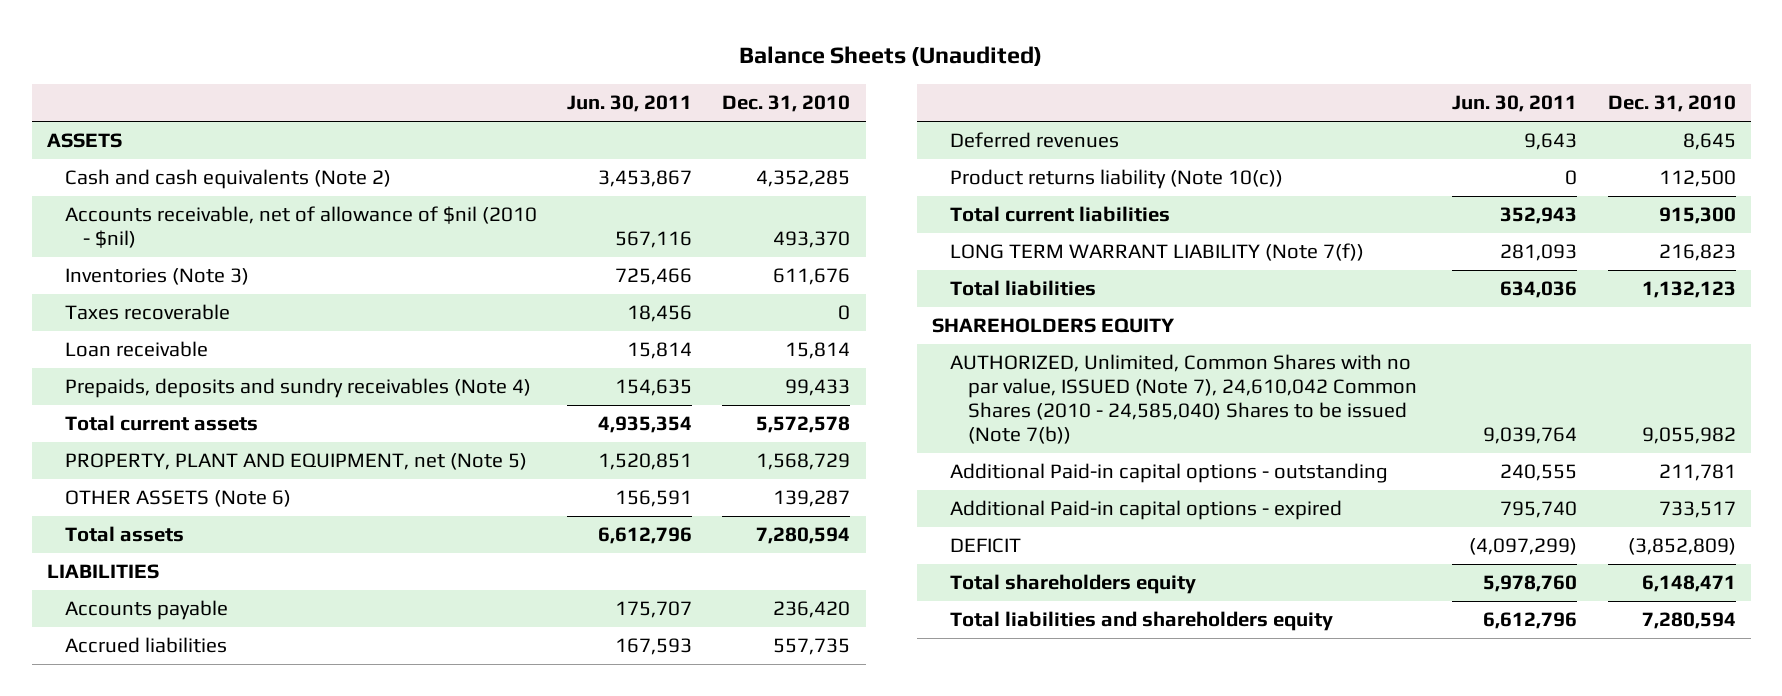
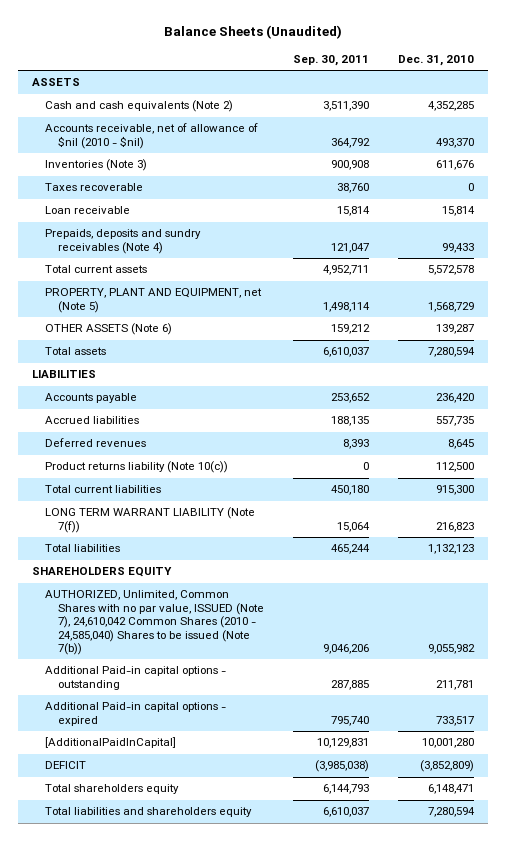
[567,95,693,113] Jun. 30, 2011 -> none
none -> [292,54,369,66] Sep. 30, 2011
none -> [44,737,176,749] [AdditionalPaidInCapital]

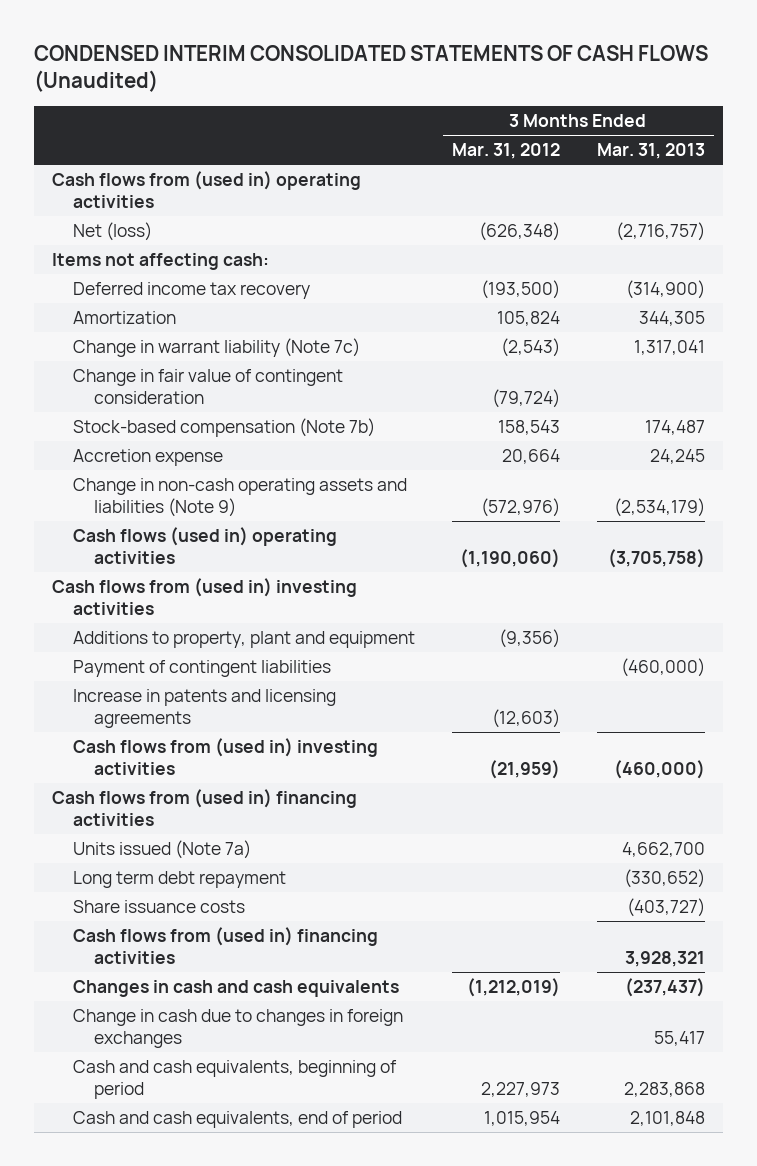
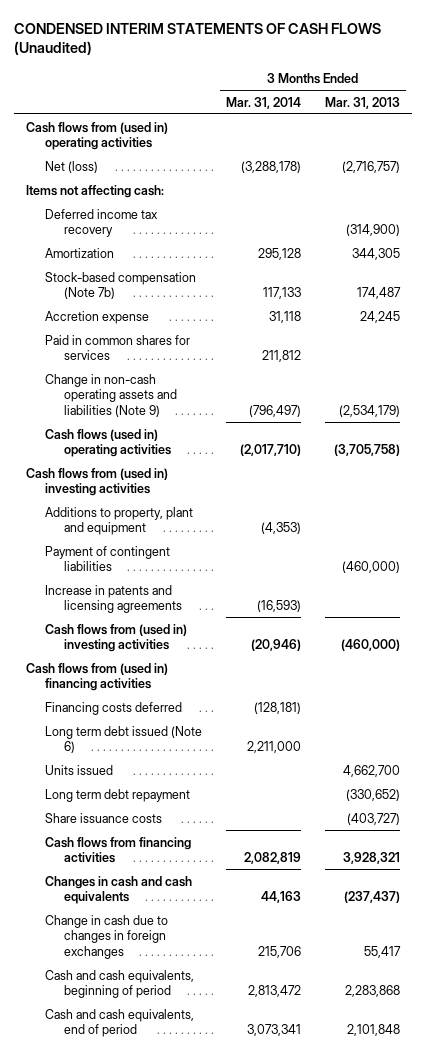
[33,44,708,93] CONDENSED INTERIM CONSOLIDATED STATEMENTS OF CASH FLOWS (Unaudited) -> [14,22,382,56] CONDENSED INTERIM STATEMENTS OF CASH FLOWS (Unaudited)
[451,143,560,160] Mar. 31, 2012 -> none
none -> [225,96,301,109] Mar. 31, 2014
[72,337,360,357] Change in warrant liability (Note 7c) -> none
[72,368,343,404] Change in fair value of contingent consideration -> none
none -> [45,334,191,361] Paid in common shares for services
none -> [45,701,183,715] Financing costs deferred
none -> [45,725,203,754] Long term debt issued (Note 6)
[72,839,251,859] Units issued (Note 7a) -> [45,764,114,775] Units issued
[72,926,378,964] Cash flows from (used in) financing activities -> [45,836,192,864] Cash flows from financing activities

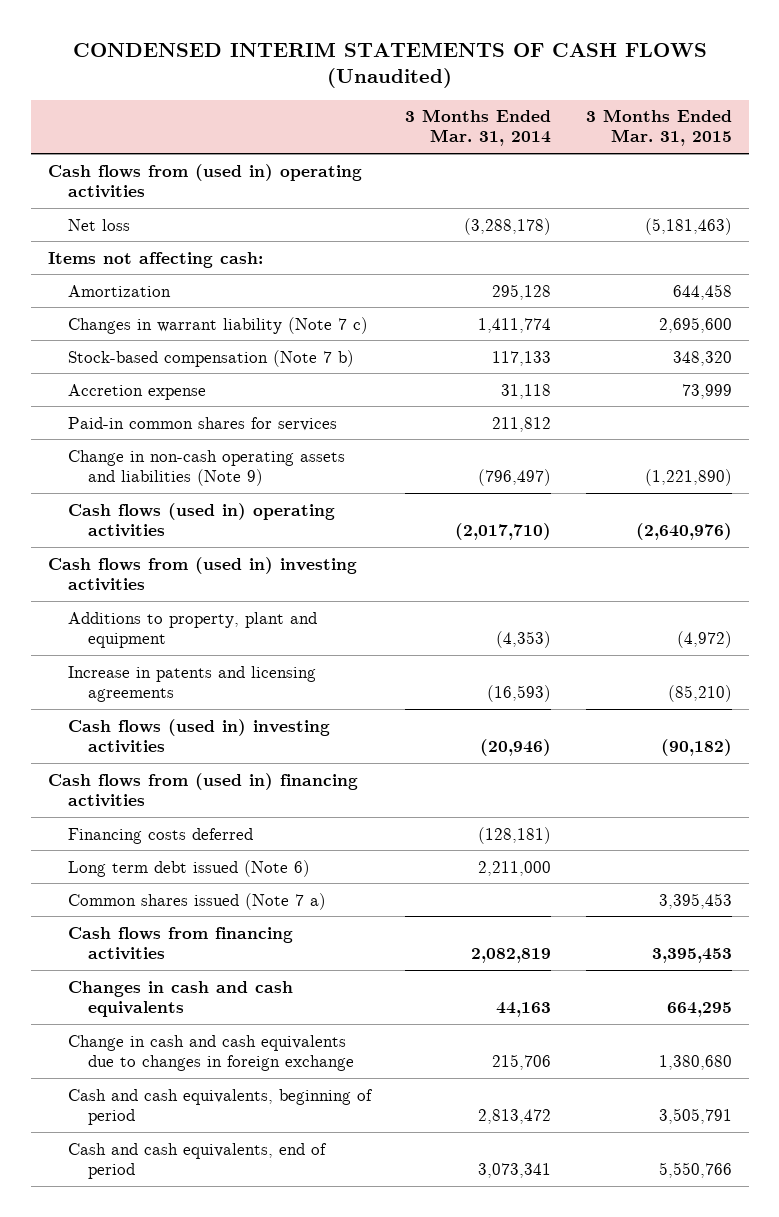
[324,96,400,109] Mar. 31, 2013 -> none
none -> [585,109,732,147] 3 Months Ended Mar. 31, 2015
[45,160,99,173] Net (loss) -> [67,218,130,231] Net loss
[45,208,159,238] Deferred income tax recovery -> none
none -> [67,316,368,334] Changes in warrant liability (Note 7 c)
[45,271,197,300] Stock-based compensation (Note 7b) -> [67,349,354,367] Stock-based compensation (Note 7 b)
[45,334,191,361] Paid in common shares for services -> [67,416,337,431] Paid-in common shares for services
[45,545,171,572] Payment of contingent liabilities -> none
[45,623,188,653] Cash flows from (used in) investing activities -> [67,718,330,753] Cash flows (used in) investing activities
[45,764,114,775] Units issued -> none
[45,788,191,802] Long term debt repayment -> none
[45,812,163,823] Share issuance costs -> none
none -> [67,892,326,910] Common shares issued (Note 7 a)
[45,914,169,959] Change in cash due to changes in foreign exchanges -> [67,1034,355,1071] Change in cash and cash equivalents due to changes in foreign exchange

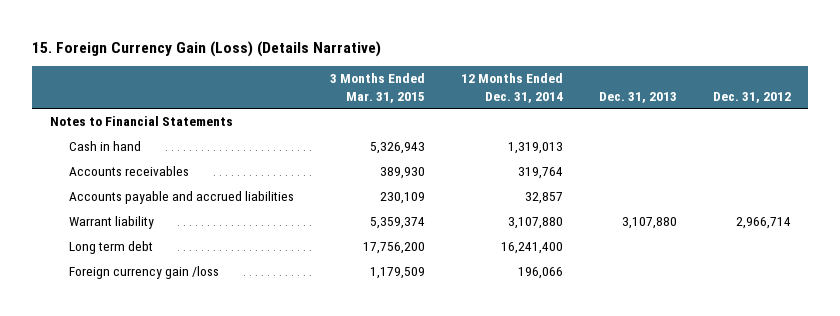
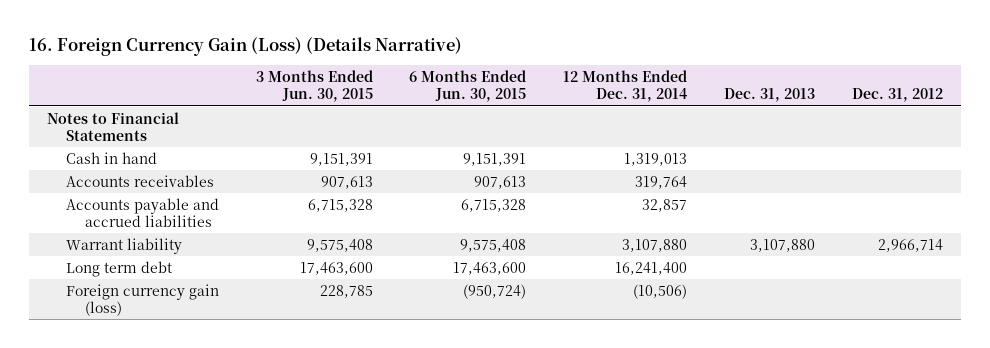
[31,40,381,57] 15. Foreign Currency Gain (Loss) (Details Narrative) -> [28,36,462,56] 16. Foreign Currency Gain (Loss) (Details Narrative)
[329,73,425,103] 3 Months Ended Mar. 31, 2015 -> none
none -> [255,70,373,103] 3 Months Ended Jun. 30, 2015
none -> [409,70,527,103] 6 Months Ended Jun. 30, 2015
[68,266,219,280] Foreign currency gain /loss -> [65,283,219,316] Foreign currency gain (loss)
[517,267,563,280] 196,066 -> [633,283,688,299] (10,506)

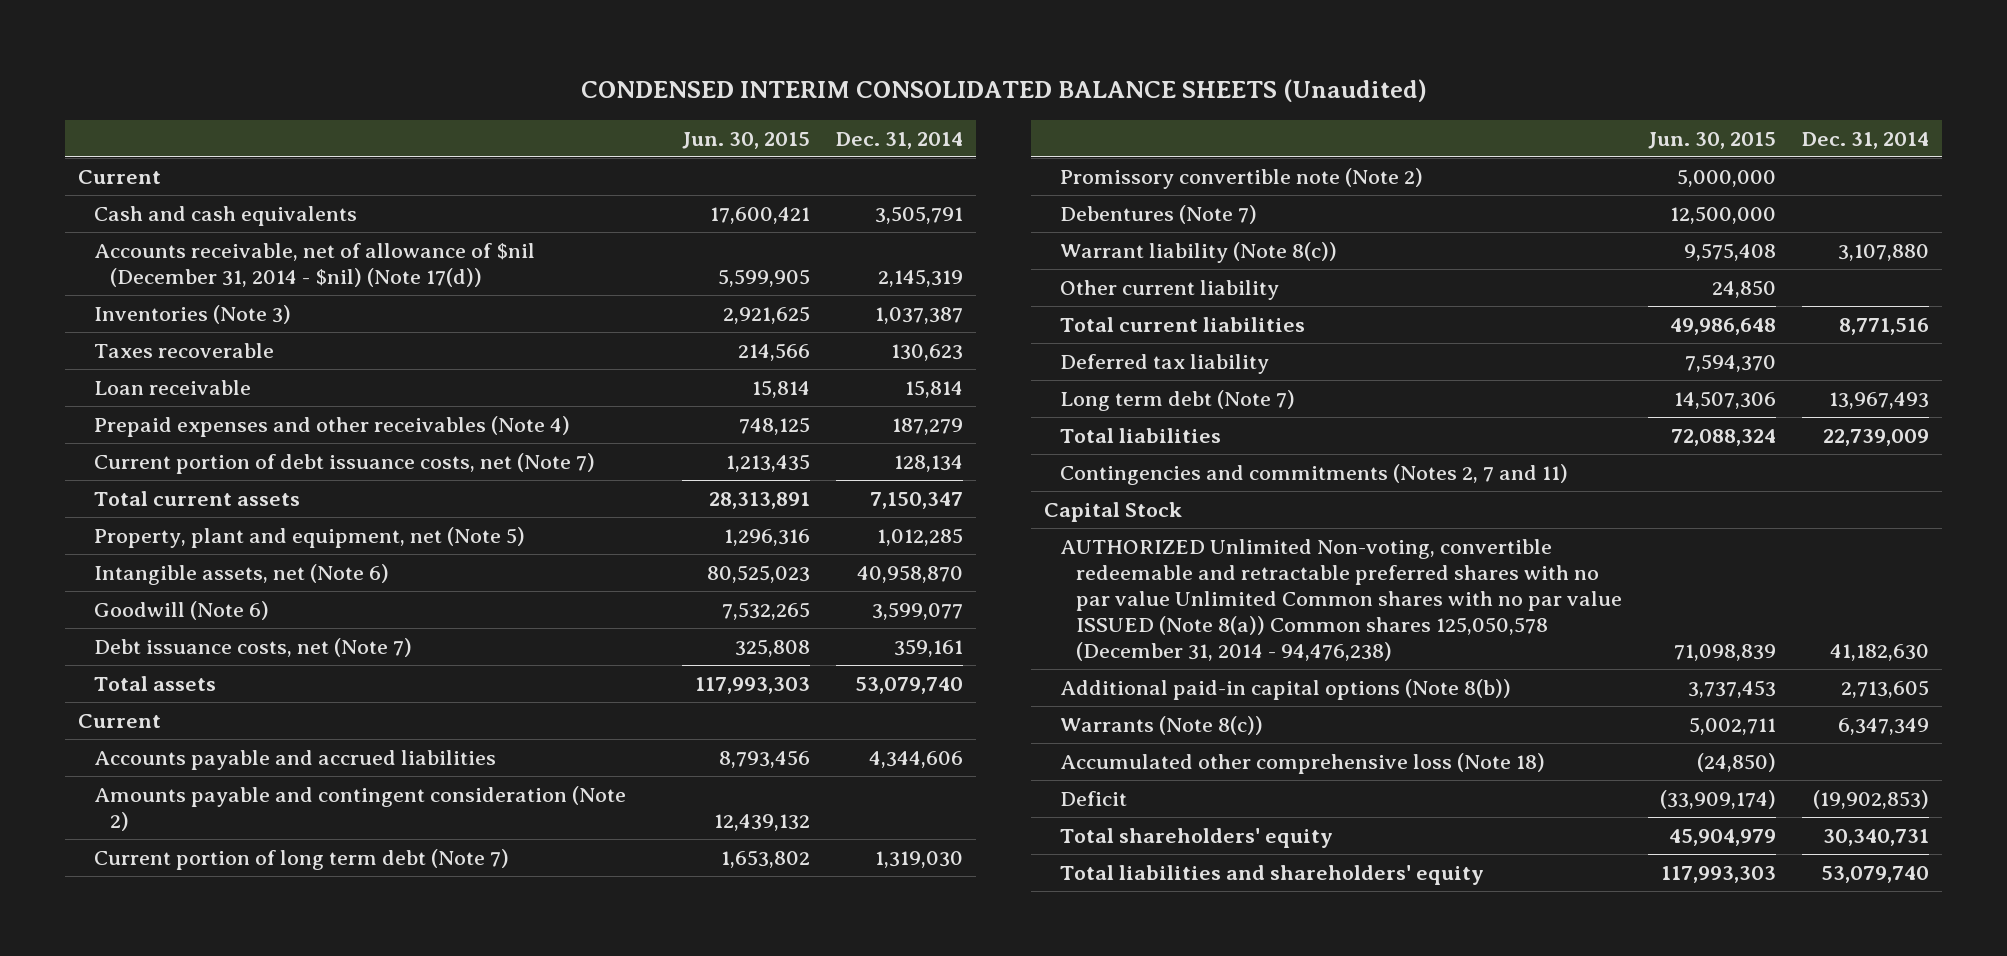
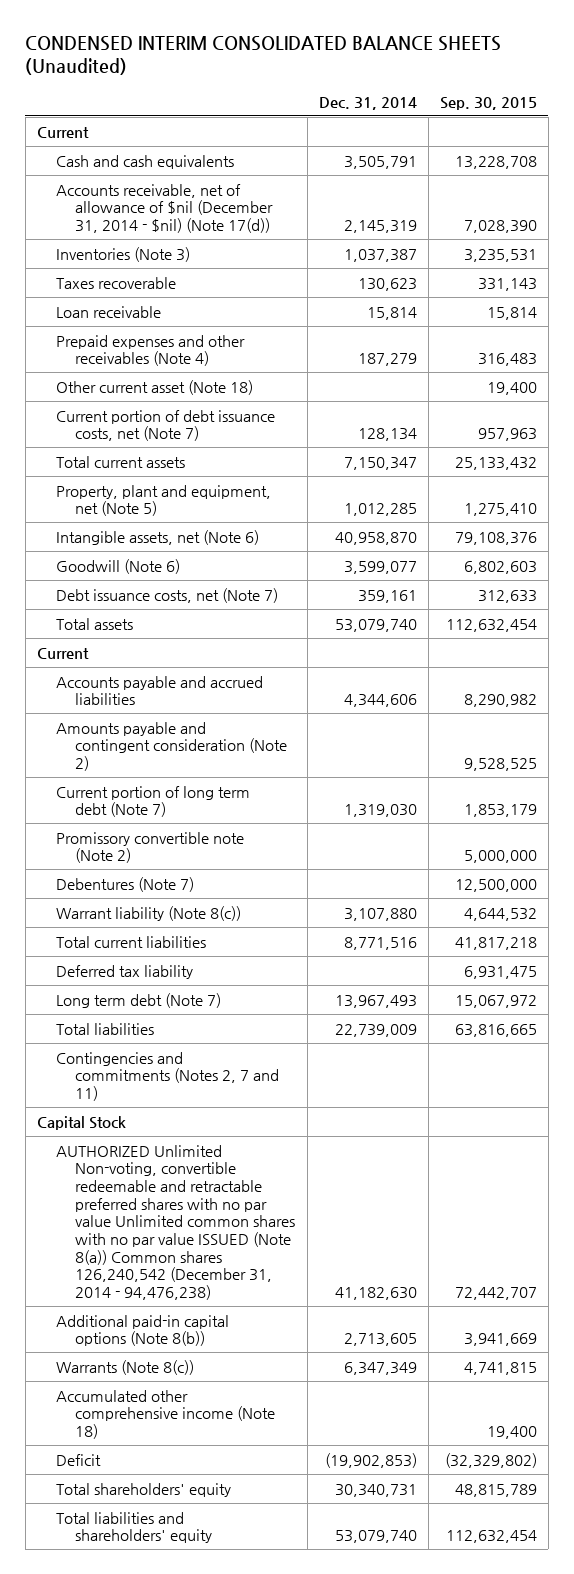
[682,131,811,149] Jun. 30, 2015 -> none
none -> [439,96,537,110] Sep. 30, 2015
none -> [56,379,254,395] Other current asset (Note 18)
[1059,279,1279,300] Other current liability -> none
[1059,538,1622,662] AUTHORIZED Unlimited Non-voting, convertible redeemable and retractable preferred shares with no par value Unlimited Common shares with no par value ISSUED (Note 8(a)) Common shares 125,050,578 (December 31, 2014 - 94,476,238) -> [56,1144,296,1301] AUTHORIZED Unlimited Non-voting, convertible redeemable and retractable preferred shares with no par value Unlimited common shares with no par value ISSUED (Note 8(a)) Common shares 126,240,542 (December 31, 2014 - 94,476,238)
[1059,752,1545,774] Accumulated other comprehensive loss (Note 18) -> [56,1389,276,1439] Accumulated other comprehensive income (Note 18)

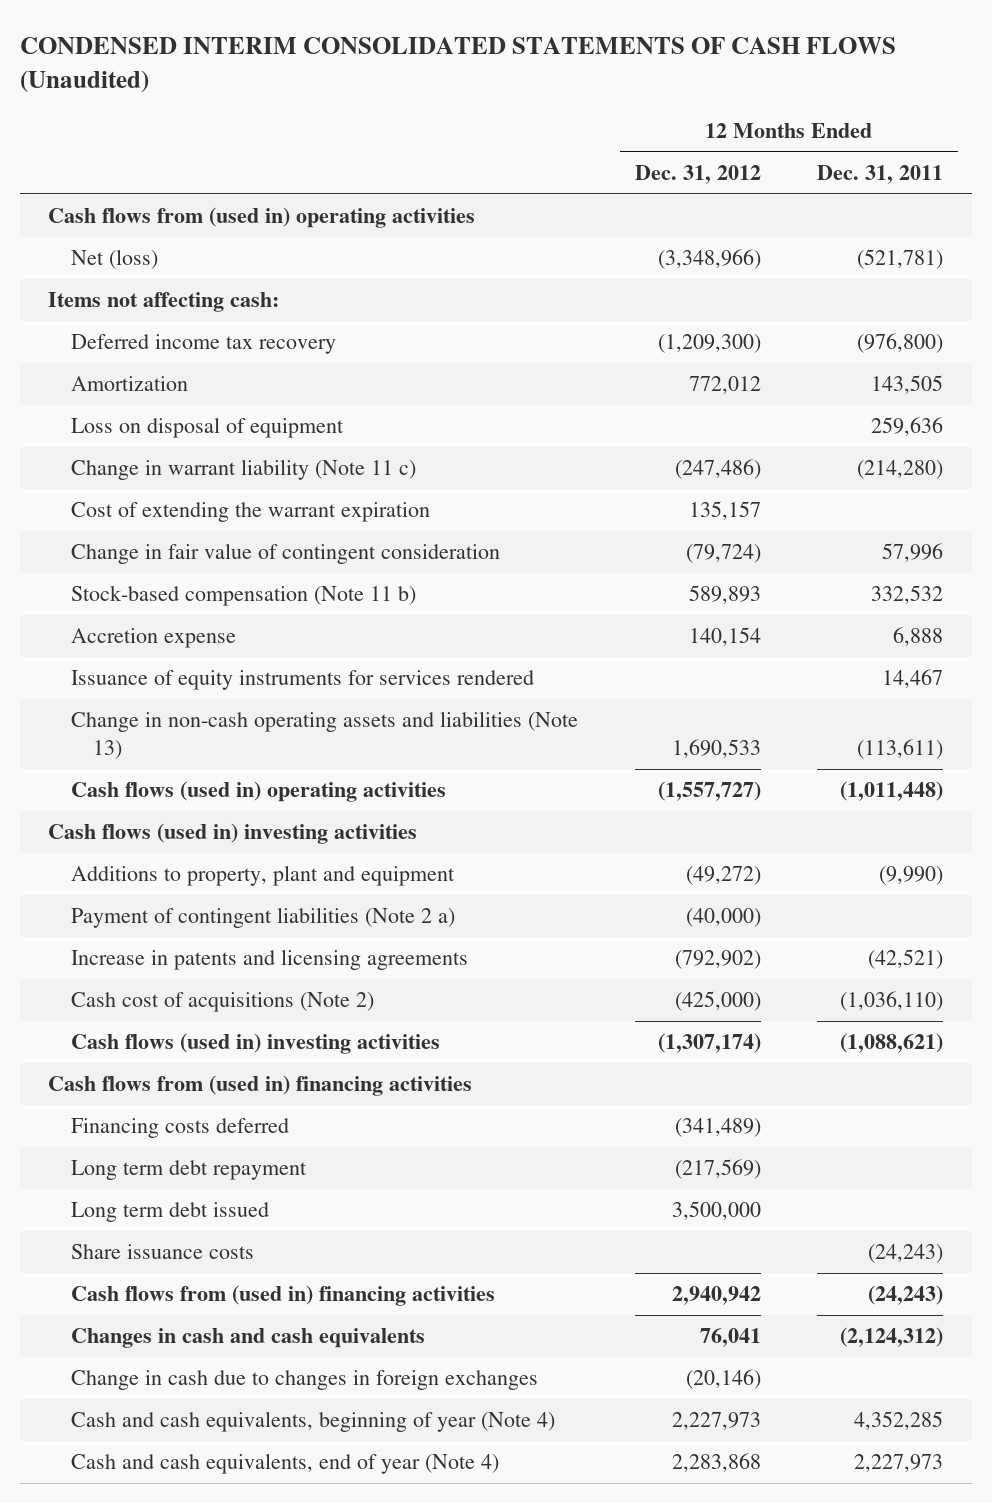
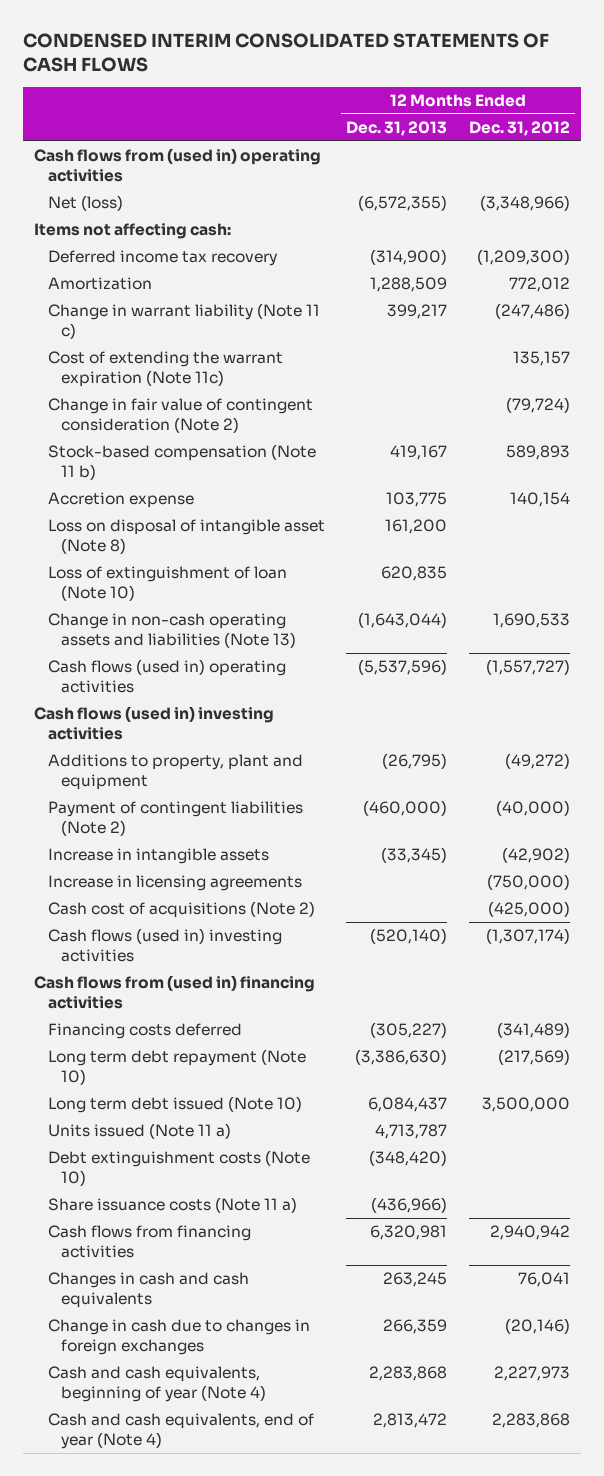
[19,37,896,94] CONDENSED INTERIM CONSOLIDATED STATEMENTS OF CASH FLOWS (Unaudited) -> [23,33,550,73] CONDENSED INTERIM CONSOLIDATED STATEMENTS OF CASH FLOWS
[817,165,944,185] Dec. 31, 2011 -> none
none -> [346,121,448,137] Dec. 31, 2013
[70,417,344,439] Loss on disposal of equipment -> none
[70,502,430,523] Cost of extending the warrant expiration -> [47,351,283,387] Cost of extending the warrant expiration (Note 11c)
[70,543,500,565] Change in fair value of contingent consideration -> [47,398,313,433] Change in fair value of contingent consideration (Note 2)
[70,670,534,691] Issuance of equity instruments for services rendered -> none
none -> [47,519,325,554] Loss on disposal of intangible asset (Note 8)
none -> [47,566,287,601] Loss of extinguishment of loan (Note 10)
[70,907,455,929] Payment of contingent liabilities (Note 2 a) -> [47,801,303,836] Payment of contingent liabilities (Note 2)
none -> [47,848,269,865] Increase in intangible assets
[70,949,468,971] Increase in patents and licensing agreements -> [47,875,302,892] Increase in licensing agreements
[674,950,761,970] (792,902) -> [487,874,571,891] (750,000)
[70,1160,307,1181] Long term debt repayment -> [47,1049,306,1085] Long term debt repayment (Note 10)
[70,1202,269,1223] Long term debt issued -> [47,1096,302,1114] Long term debt issued (Note 10)
none -> [47,1123,231,1140] Units issued (Note 11 a)
none -> [47,1150,310,1186] Debt extinguishment costs (Note 10)
[70,1244,254,1260] Share issuance costs -> [47,1197,297,1214] Share issuance costs (Note 11 a)
[70,1285,495,1307] Cash flows from (used in) financing activities -> [47,1225,251,1258] Cash flows from financing activities

